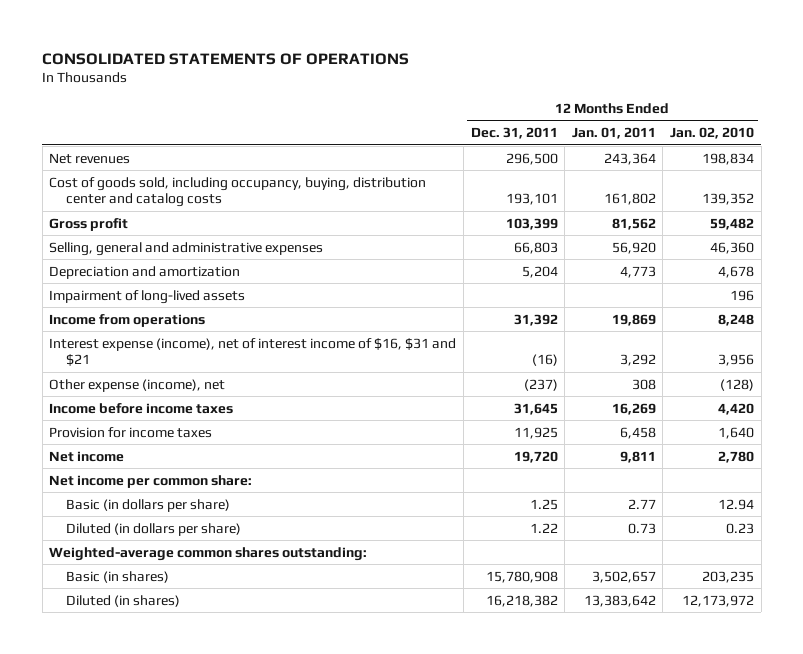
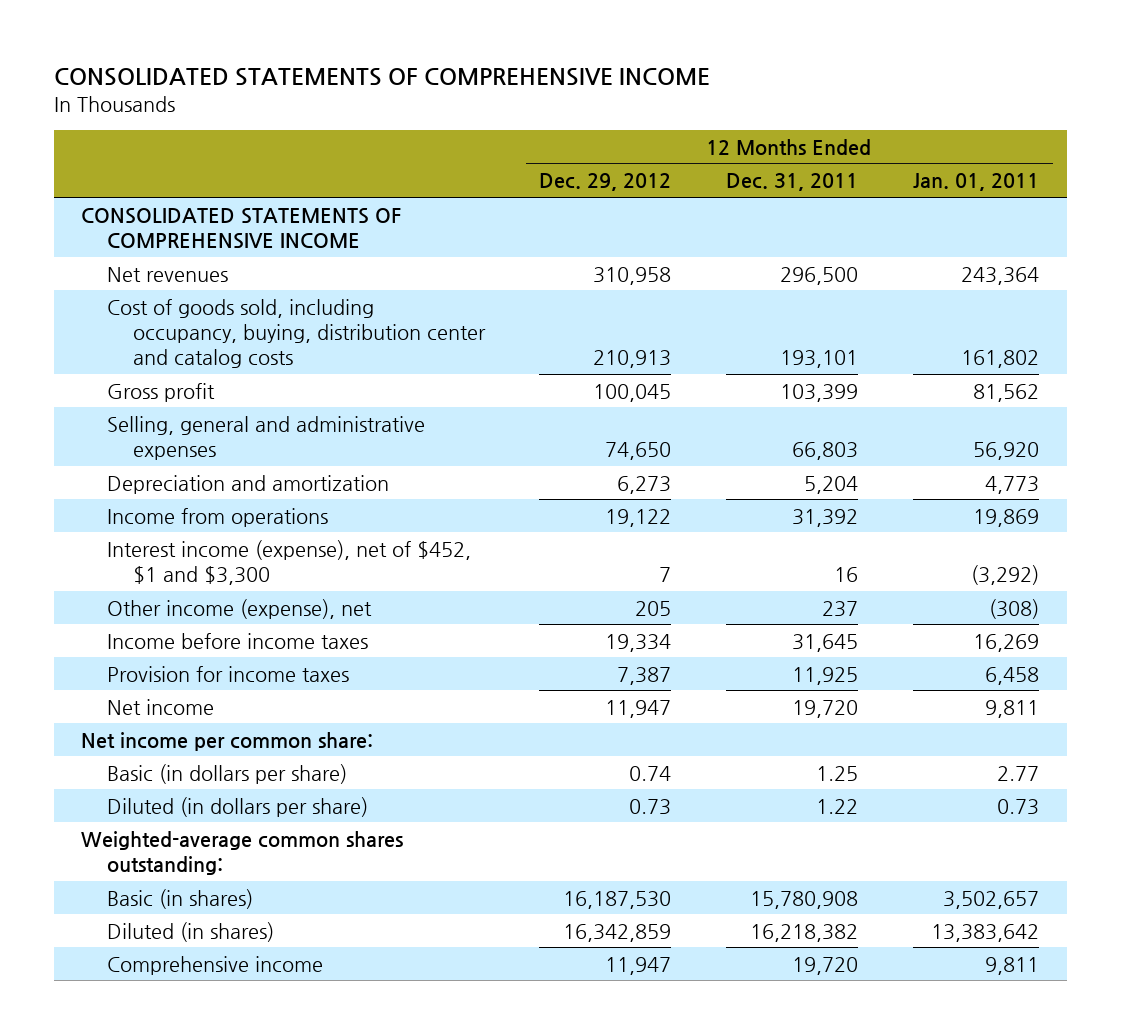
[42,52,410,65] CONSOLIDATED STATEMENTS OF OPERATIONS -> [54,68,711,87] CONSOLIDATED STATEMENTS OF COMPREHENSIVE INCOME
[669,127,754,140] Jan. 02, 2010 -> none
none -> [539,173,672,192] Dec. 29, 2012
none -> [81,207,402,249] CONSOLIDATED STATEMENTS OF COMPREHENSIVE INCOME
[49,289,246,304] Impairment of long-lived assets -> none
[49,337,457,367] Interest expense (income), net of interest income of $16, $31 and $21 -> [107,539,472,585] Interest income (expense), net of $452, $1 and $3,300
[531,354,558,367] (16) -> [834,566,859,582] 16
[619,354,656,367] 3,292 -> [971,564,1040,585] (3,292)
[49,378,226,392] Other expense (income), net -> [107,598,373,619] Other income (expense), net
[523,378,558,391] (237) -> [822,600,859,617] 237
[631,378,656,390] 308 -> [989,598,1040,619] (308)
none -> [107,955,324,975] Comprehensive income

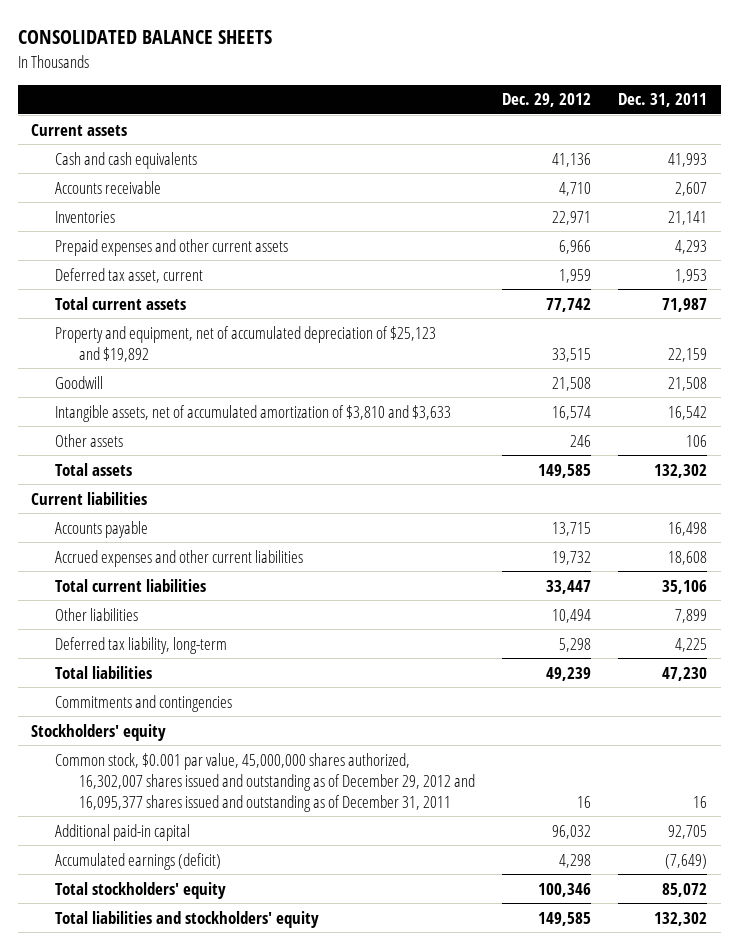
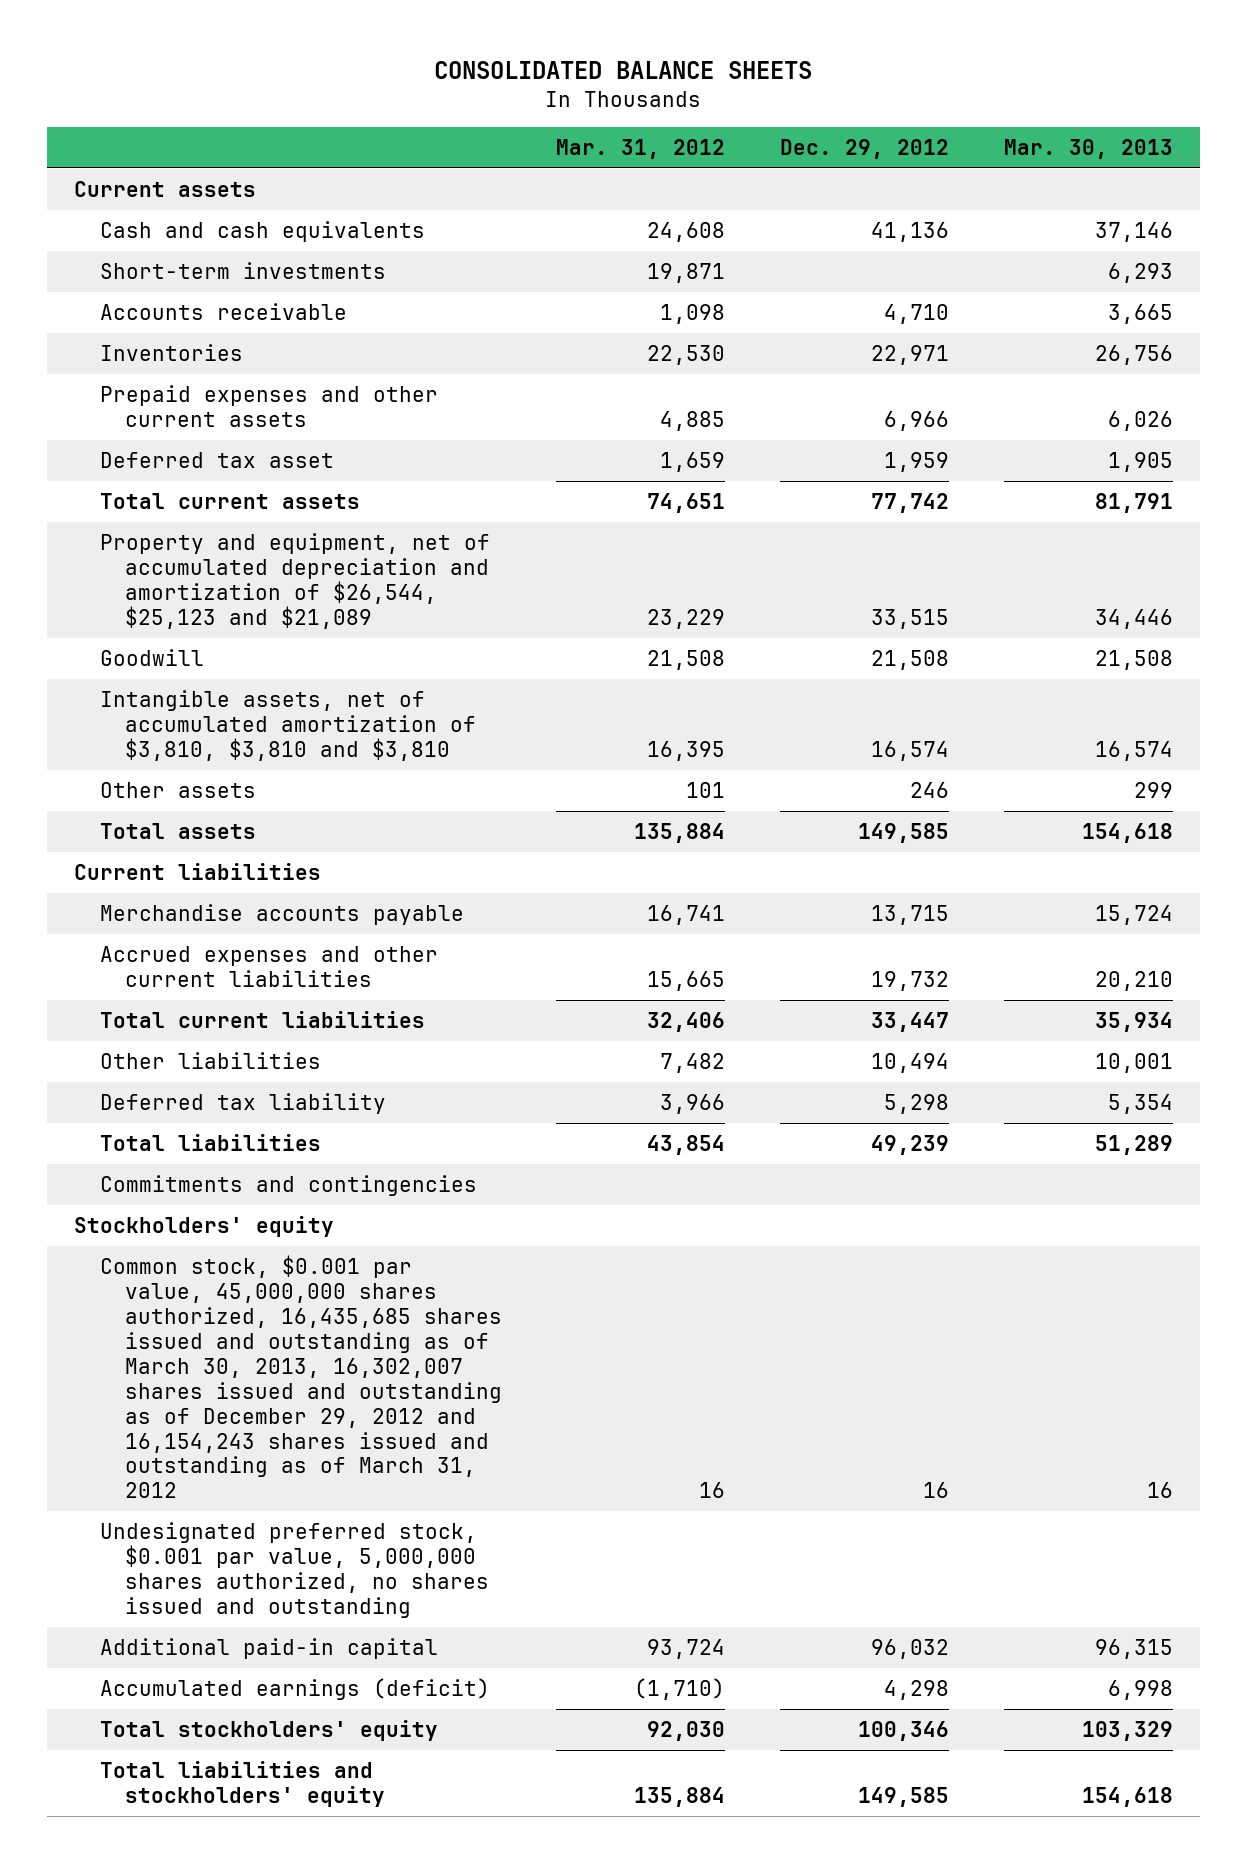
[618,93,708,108] Dec. 31, 2011 -> none
none -> [556,139,726,160] Mar. 31, 2012
none -> [1003,139,1173,160] Mar. 30, 2013
none -> [99,261,386,279] Short-term investments
[54,267,203,283] Deferred tax asset, current -> [99,451,334,468] Deferred tax asset
[54,325,436,362] Property and equipment, net of accumulated depreciation of $25,123 and $19,892 -> [99,532,490,629] Property and equipment, net of accumulated depreciation and amortization of $26,544, $25,123 and $21,089
[54,404,451,422] Intangible assets, net of accumulated amortization of $3,810 and $3,633 -> [99,689,476,761] Intangible assets, net of accumulated amortization of $3,810, $3,810 and $3,810
[54,520,148,538] Accounts payable -> [99,903,464,925] Merchandise accounts payable
[54,636,227,654] Deferred tax liability, long-term -> [99,1092,386,1114] Deferred tax liability
[54,752,475,812] Common stock, $0.001 par value, 45,000,000 shares authorized, 16,302,007 shares issued and outstanding as of December 29, 2012 and 16,095,377 shares issued and outstanding as of December 31, 2011 -> [99,1254,502,1499] Common stock, $0.001 par value, 45,000,000 shares authorized, 16,435,685 shares issued and outstanding as of March 30, 2013, 16,302,007 shares issued and outstanding as of December 29, 2012 and 16,154,243 shares issued and outstanding as of March 31, 2012
none -> [99,1521,489,1618] Undesignated preferred stock, $0.001 par value, 5,000,000 shares authorized, no shares issued and outstanding

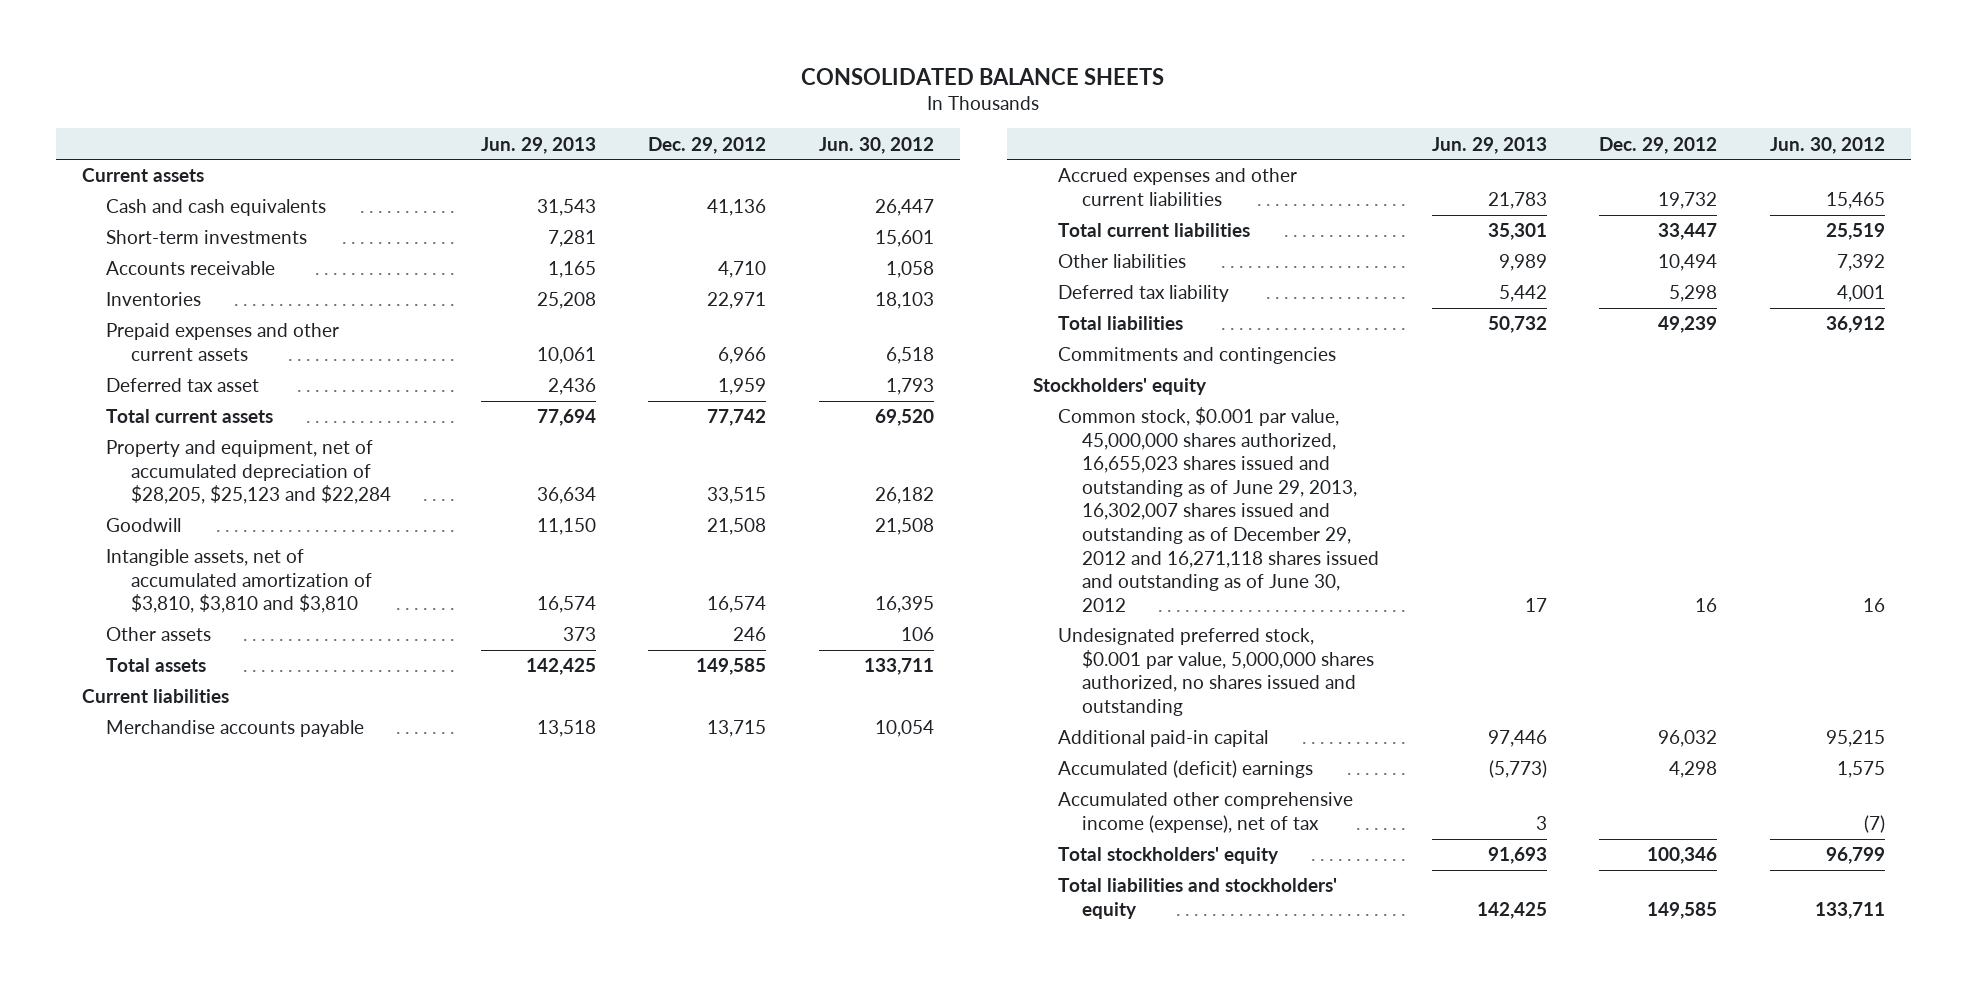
[556,139,726,160] Mar. 31, 2012 -> none
[1003,139,1173,160] Mar. 30, 2013 -> none
none -> [480,136,596,154] Jun. 29, 2013
none -> [818,136,934,154] Jun. 30, 2012
[99,532,490,629] Property and equipment, net of accumulated depreciation and amortization of $26,544, $25,123 and $21,089 -> [106,440,392,505] Property and equipment, net of accumulated depreciation of $28,205, $25,123 and $22,284
[99,1254,502,1499] Common stock, $0.001 par value, 45,000,000 shares authorized, 16,435,685 shares issued and outstanding as of March 30, 2013, 16,302,007 shares issued and outstanding as of December 29, 2012 and 16,154,243 shares issued and outstanding as of March 31, 2012 -> [1057,407,1380,612] Common stock, $0.001 par value, 45,000,000 shares authorized, 16,655,023 shares issued and outstanding as of June 29, 2013, 16,302,007 shares issued and outstanding as of December 29, 2012 and 16,271,118 shares issued and outstanding as of June 30, 2012
[99,1677,490,1700] Accumulated earnings (deficit) -> [1057,760,1313,779] Accumulated (deficit) earnings
none -> [1057,792,1353,833] Accumulated other comprehensive income (expense), net of tax

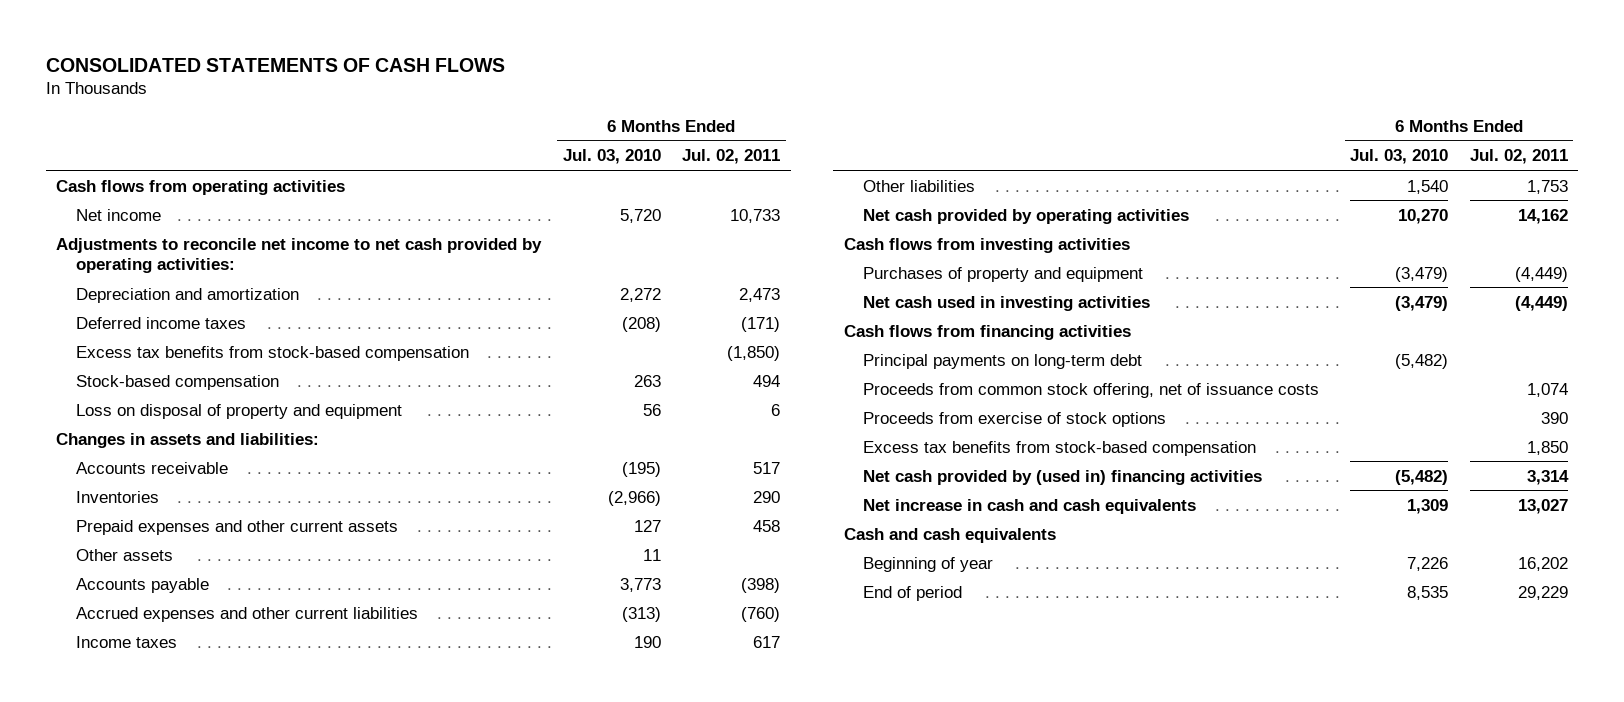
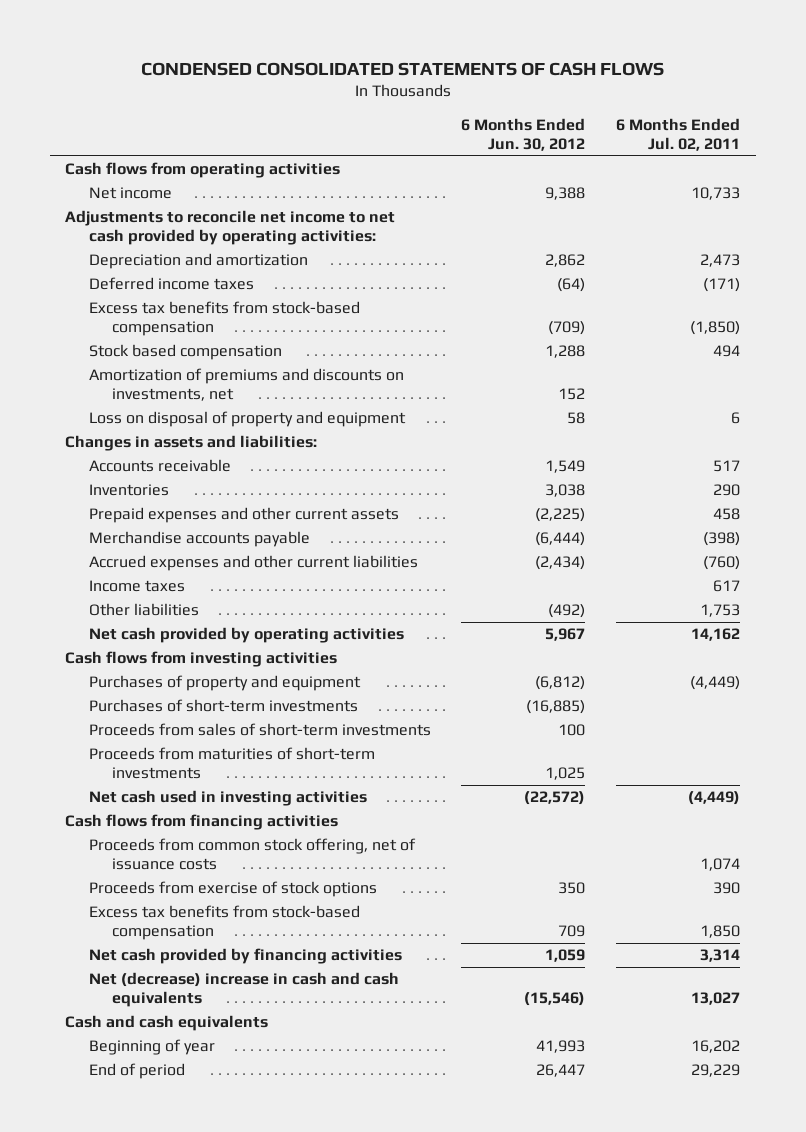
[45,57,505,72] CONSOLIDATED STATEMENTS OF CASH FLOWS -> [140,61,664,76] CONDENSED CONSOLIDATED STATEMENTS OF CASH FLOWS
[562,149,661,165] Jul. 03, 2010 -> none
none -> [461,117,586,151] 6 Months Ended Jun. 30, 2012
[75,374,279,390] Stock-based compensation -> [88,344,282,361] Stock based compensation
none -> [88,368,404,402] Amortization of premiums and discounts on investments, net
[75,548,173,561] Other assets -> none
[75,577,209,593] Accounts payable -> [88,531,310,548] Merchandise accounts payable
none -> [88,699,358,713] Purchases of short-term investments
none -> [88,723,431,737] Proceeds from sales of short-term investments
none -> [88,747,375,780] Proceeds from maturities of short-term investments
[863,353,1143,369] Principal payments on long-term debt -> none
[863,469,1263,485] Net cash provided by (used in) financing activities -> [88,948,402,965] Net cash provided by financing activities
[863,498,1197,514] Net increase in cash and cash equivalents -> [88,972,399,1008] Net (decrease) increase in cash and cash equivalents

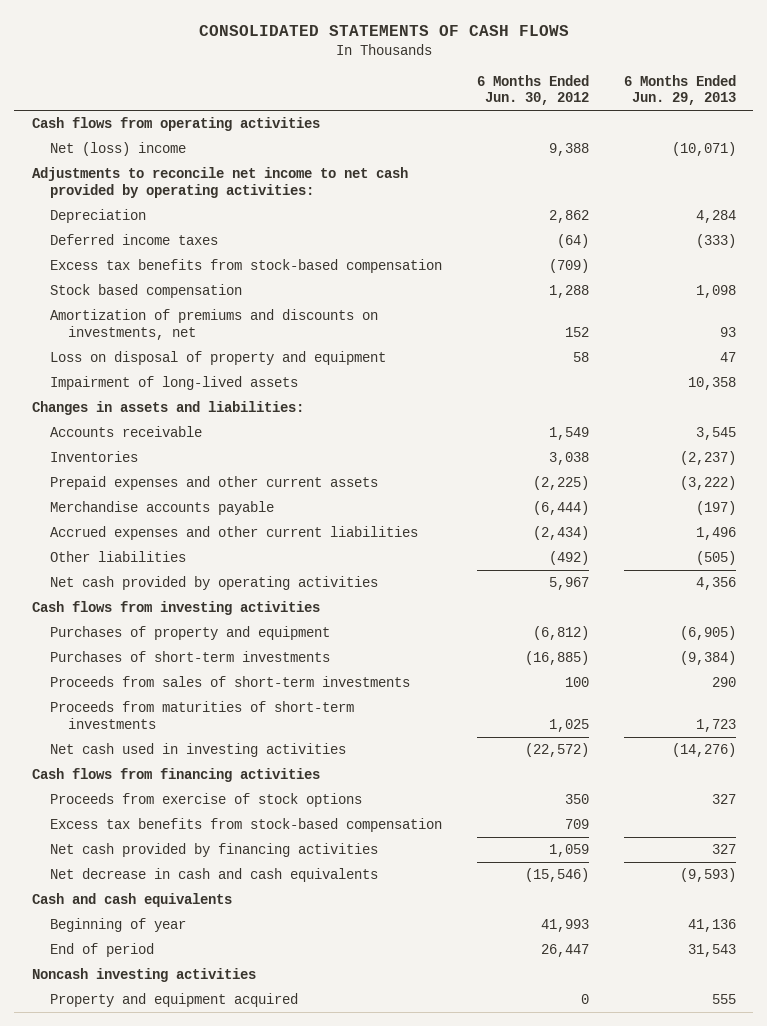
[140,61,664,76] CONDENSED CONSOLIDATED STATEMENTS OF CASH FLOWS -> [198,24,569,36] CONSOLIDATED STATEMENTS OF CASH FLOWS
[616,117,741,151] 6 Months Ended Jul. 02, 2011 -> none
none -> [623,74,736,106] 6 Months Ended Jun. 29, 2013
[88,187,172,200] Net income -> [50,142,187,157] Net (loss) income
[88,253,308,270] Depreciation and amortization -> [50,209,147,224] Depreciation
none -> [50,376,299,391] Impairment of long-lived assets
[88,580,185,593] Income taxes -> none
[88,838,416,871] Proceeds from common stock offering, net of issuance costs -> none
[88,972,399,1008] Net (decrease) increase in cash and cash equivalents -> [50,868,379,883] Net decrease in cash and cash equivalents
none -> [31,968,256,983] Noncash investing activities
none -> [50,993,299,1008] Property and equipment acquired

